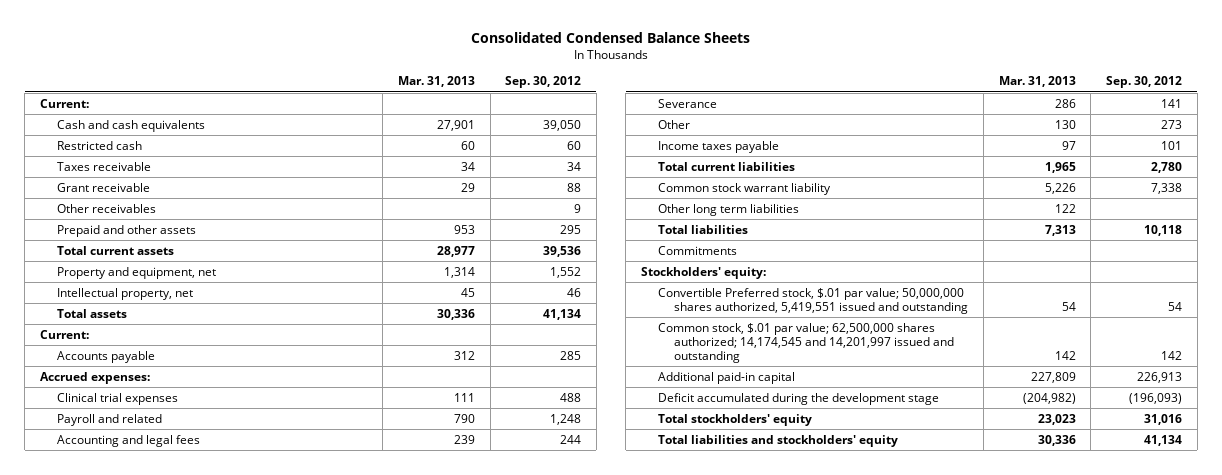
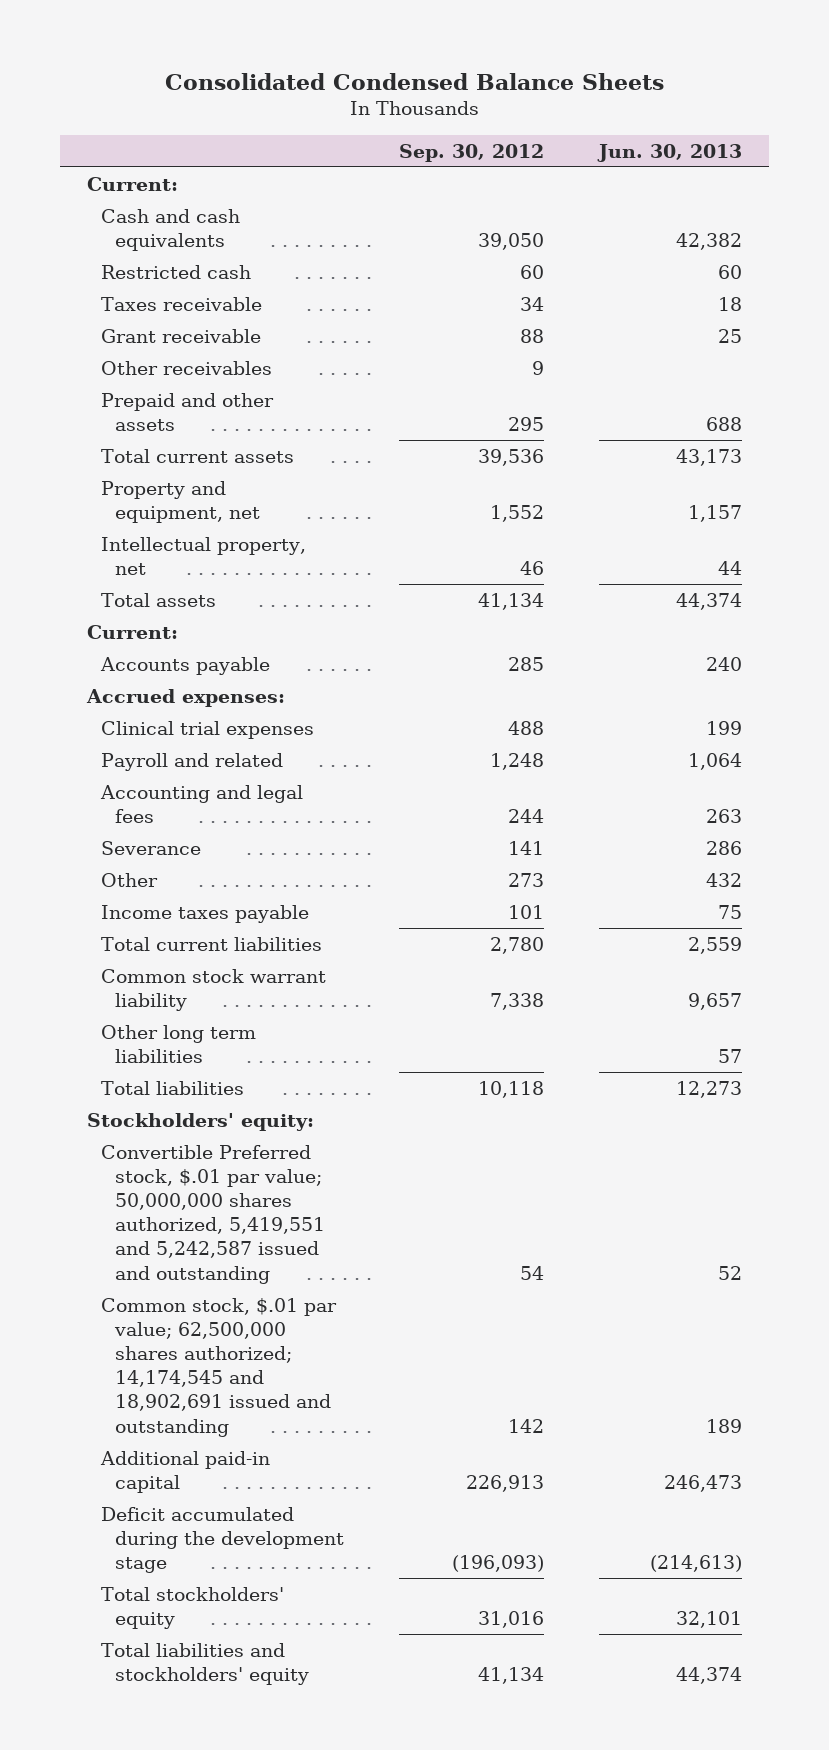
[397,76,475,88] Mar. 31, 2013 -> none
none -> [596,143,742,162] Jun. 30, 2013
[657,245,737,255] Commitments -> none
[657,287,969,314] Convertible Preferred stock, $.01 par value; 50,000,000 shares authorized, 5,419,551 issued and outstanding -> [101,1145,326,1284] Convertible Preferred stock, $.01 par value; 50,000,000 shares authorized, 5,419,551 and 5,242,587 issued and outstanding
[657,322,955,364] Common stock, $.01 par value; 62,500,000 shares authorized; 14,174,545 and 14,201,997 issued and outstanding -> [101,1298,338,1437] Common stock, $.01 par value; 62,500,000 shares authorized; 14,174,545 and 18,902,691 issued and outstanding

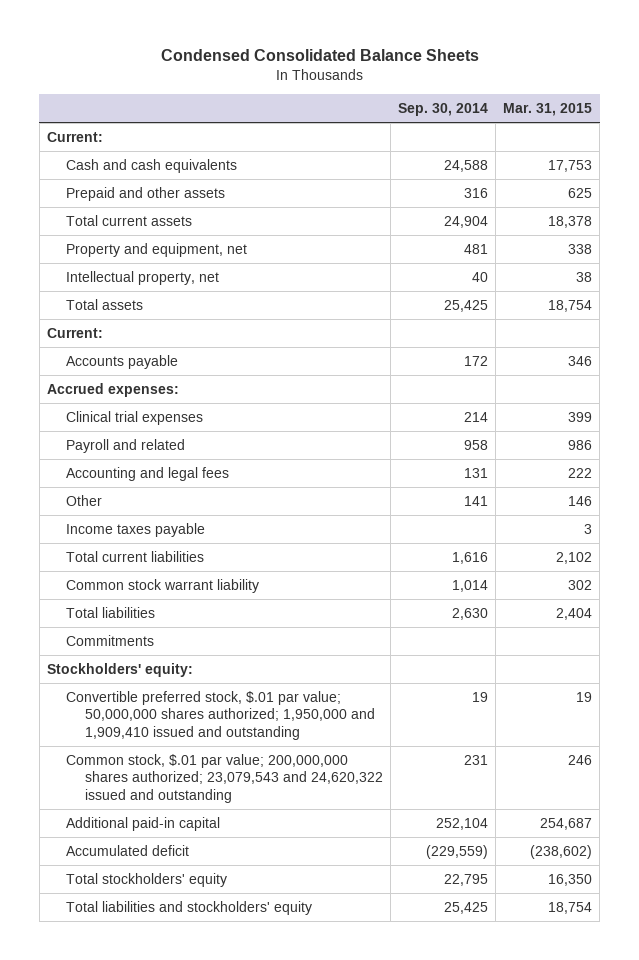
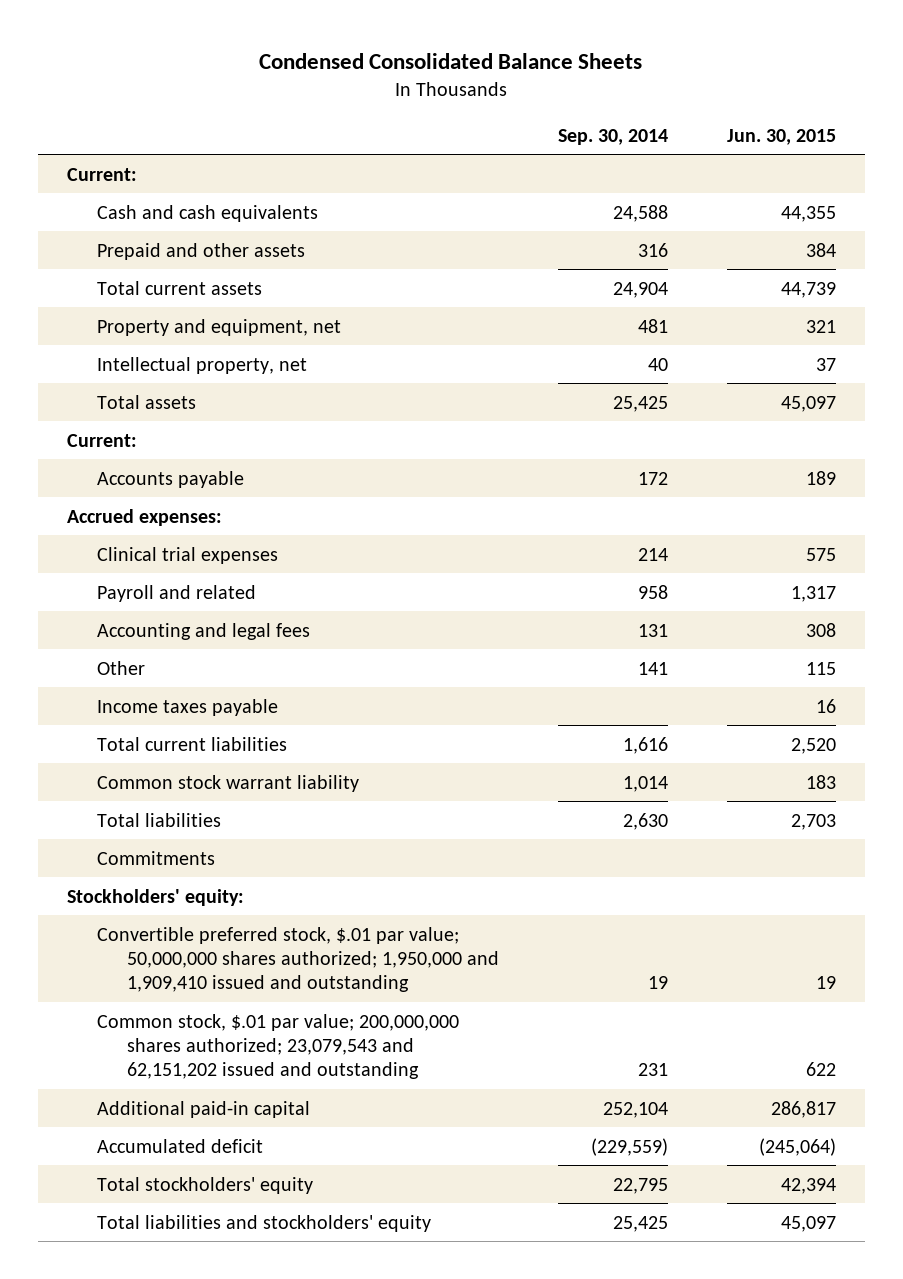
[503,103,593,117] Mar. 31, 2015 -> none
none -> [726,128,836,145] Jun. 30, 2015
[66,753,384,804] Common stock, $.01 par value; 200,000,000 shares authorized; 23,079,543 and 24,620,322 issued and outstanding -> [97,1013,460,1080] Common stock, $.01 par value; 200,000,000 shares authorized; 23,079,543 and 62,151,202 issued and outstanding

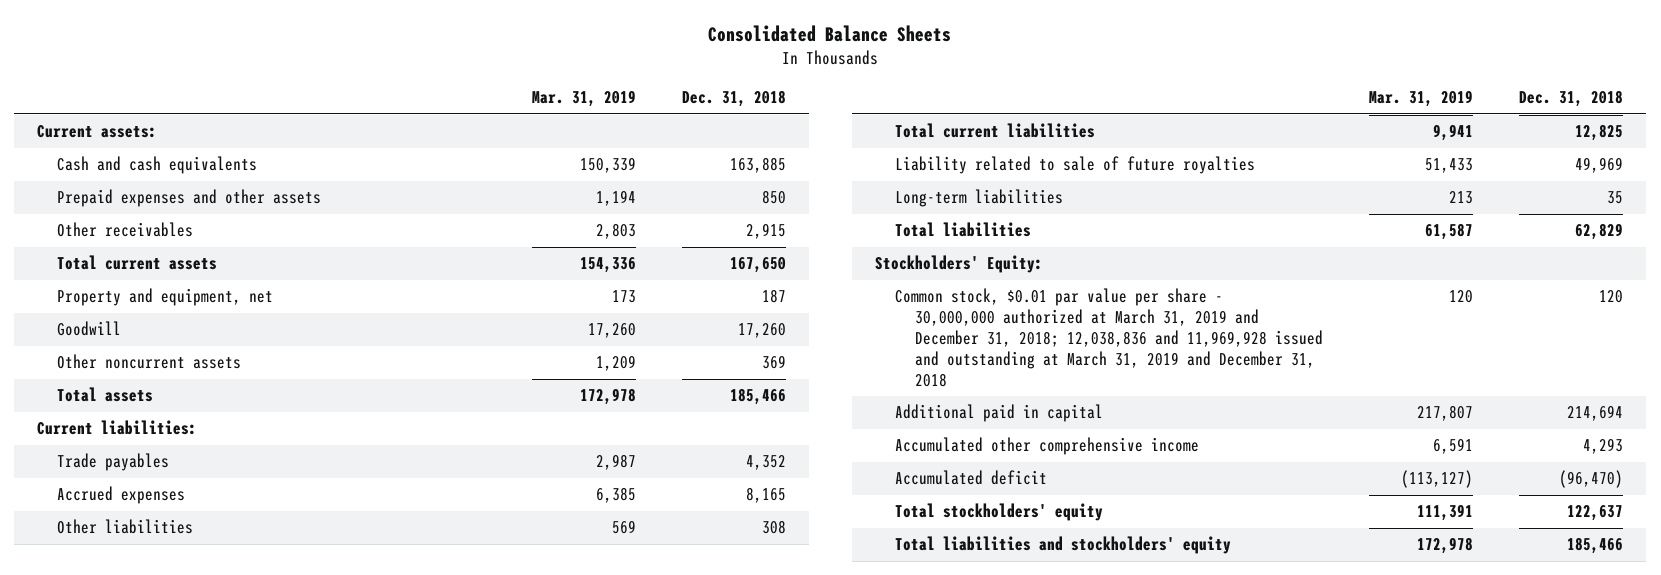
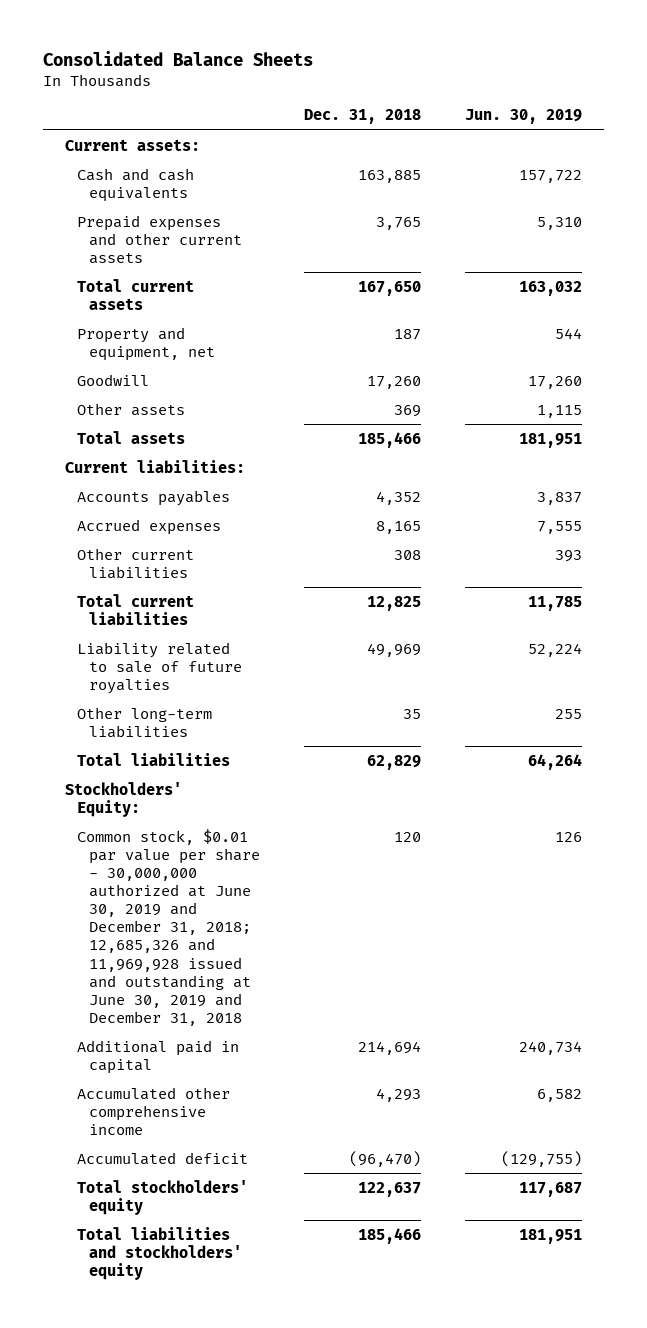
[531,90,636,108] Mar. 31, 2019 -> none
none -> [464,109,582,125] Jun. 30, 2019
[57,222,194,238] Other receivables -> none
[57,189,322,208] Prepaid expenses and other assets -> [77,214,243,265] Prepaid expenses and other current assets
[761,190,786,205] 850 -> [376,216,422,230] 3,765
[57,354,242,370] Other noncurrent assets -> [77,402,186,416] Other assets
[57,453,170,472] Trade payables -> [77,489,231,506] Accounts payables
[57,519,194,535] Other liabilities -> [77,547,195,579] Other current liabilities
[894,189,1063,208] Long-term liabilities -> [77,706,213,738] Other long-term liabilities
[894,288,1323,387] Common stock, $0.01 par value per share - 30,000,000 authorized at March 31, 2019 and December 31, 2018; 12,038,836 and 11,969,928 issued and outstanding at March 31, 2019 and December 31, 2018 -> [77,828,261,1026] Common stock, $0.01 par value per share - 30,000,000 authorized at June 30, 2019 and December 31, 2018; 12,685,326 and 11,969,928 issued and outstanding at June 30, 2019 and December 31, 2018

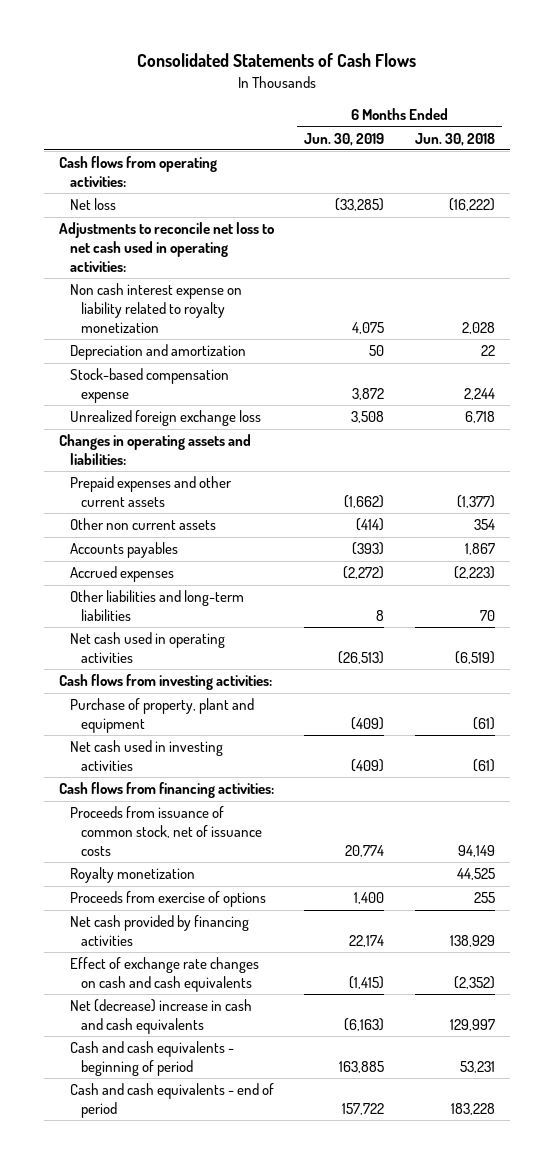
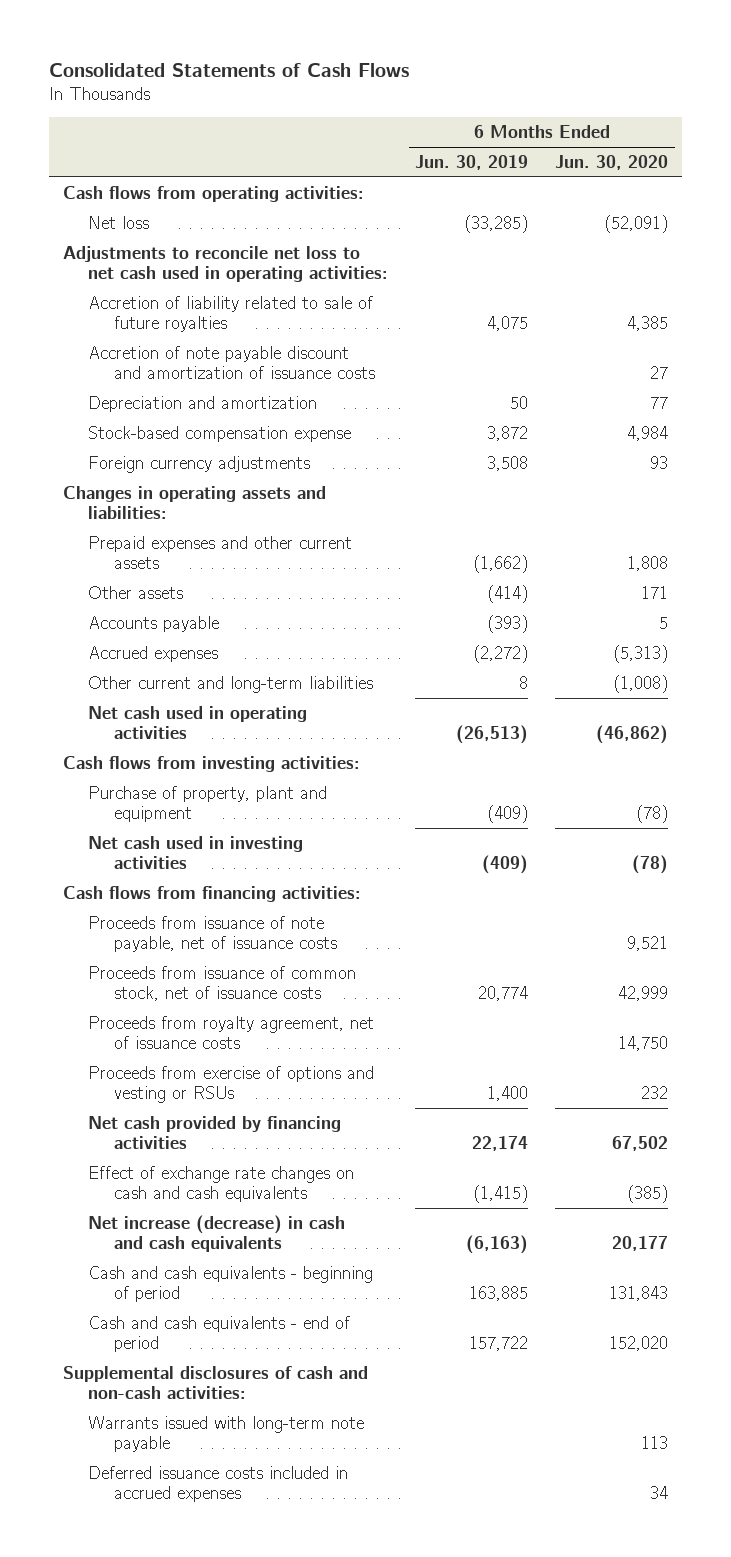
[414,132,495,146] Jun. 30, 2018 -> none
none -> [555,154,669,170] Jun. 30, 2020
[69,283,242,333] Non cash interest expense on liability related to royalty monetization -> [88,295,374,333] Accretion of liability related to sale of future royalties
none -> [88,345,375,380] Accretion of note payable discount and amortization of issuance costs
[69,410,261,427] Unrealized foreign exchange loss -> [88,455,311,473] Foreign currency adjustments
[69,518,216,531] Other non current assets -> [88,585,184,599] Other assets
[69,542,178,559] Accounts payables -> [88,615,220,632] Accounts payable
[69,590,244,622] Other liabilities and long-term liabilities -> [88,675,374,693] Other current and long-term liabilities
none -> [88,915,337,953] Proceeds from issuance of note payable, net of issuance costs
[69,867,195,884] Royalty monetization -> [88,1015,375,1050] Proceeds from royalty agreement, net of issuance costs
[69,891,266,908] Proceeds from exercise of options -> [88,1065,375,1104] Proceeds from exercise of options and vesting or RSUs
[69,999,252,1035] Net (decrease) increase in cash and cash equivalents -> [88,1214,346,1253] Net increase (decrease) in cash and cash equivalents
none -> [62,1365,368,1400] Supplemental disclosures of cash and non-cash activities:
none -> [88,1415,365,1453] Warrants issued with long-term note payable
none -> [88,1465,349,1503] Deferred issuance costs included in accrued expenses

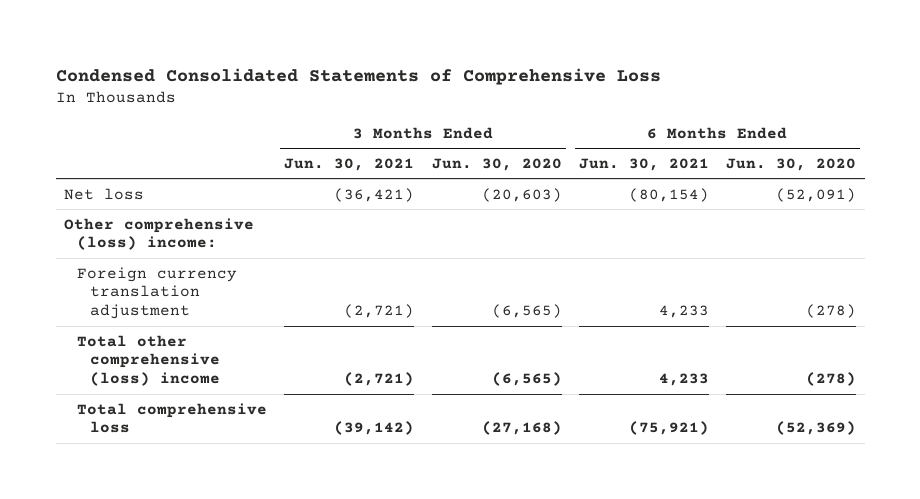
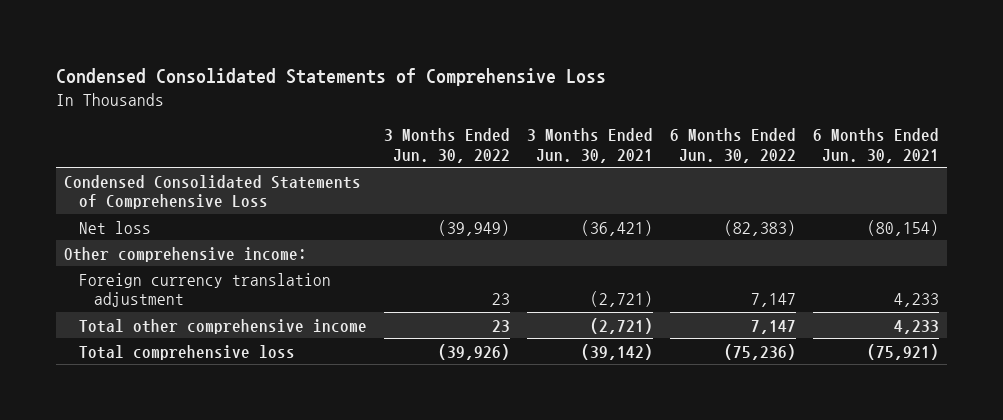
[431,158,562,172] Jun. 30, 2020 -> none
[725,158,856,172] Jun. 30, 2020 -> none
none -> [383,127,510,163] 3 Months Ended Jun. 30, 2022
none -> [669,127,796,163] 6 Months Ended Jun. 30, 2022
none -> [64,174,362,210] Condensed Consolidated Statements of Comprehensive Loss
[64,217,255,251] Other comprehensive (loss) income: -> [64,246,308,262] Other comprehensive income:
[77,334,221,387] Total other comprehensive (loss) income -> [79,318,368,334] Total other comprehensive income

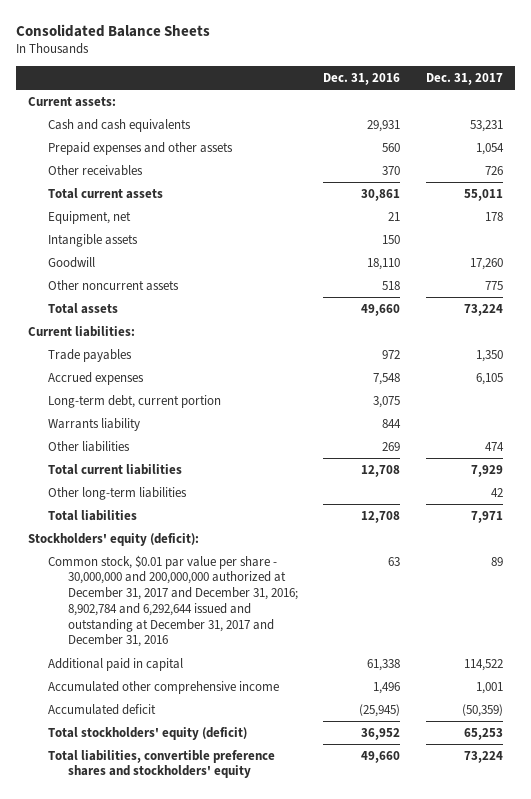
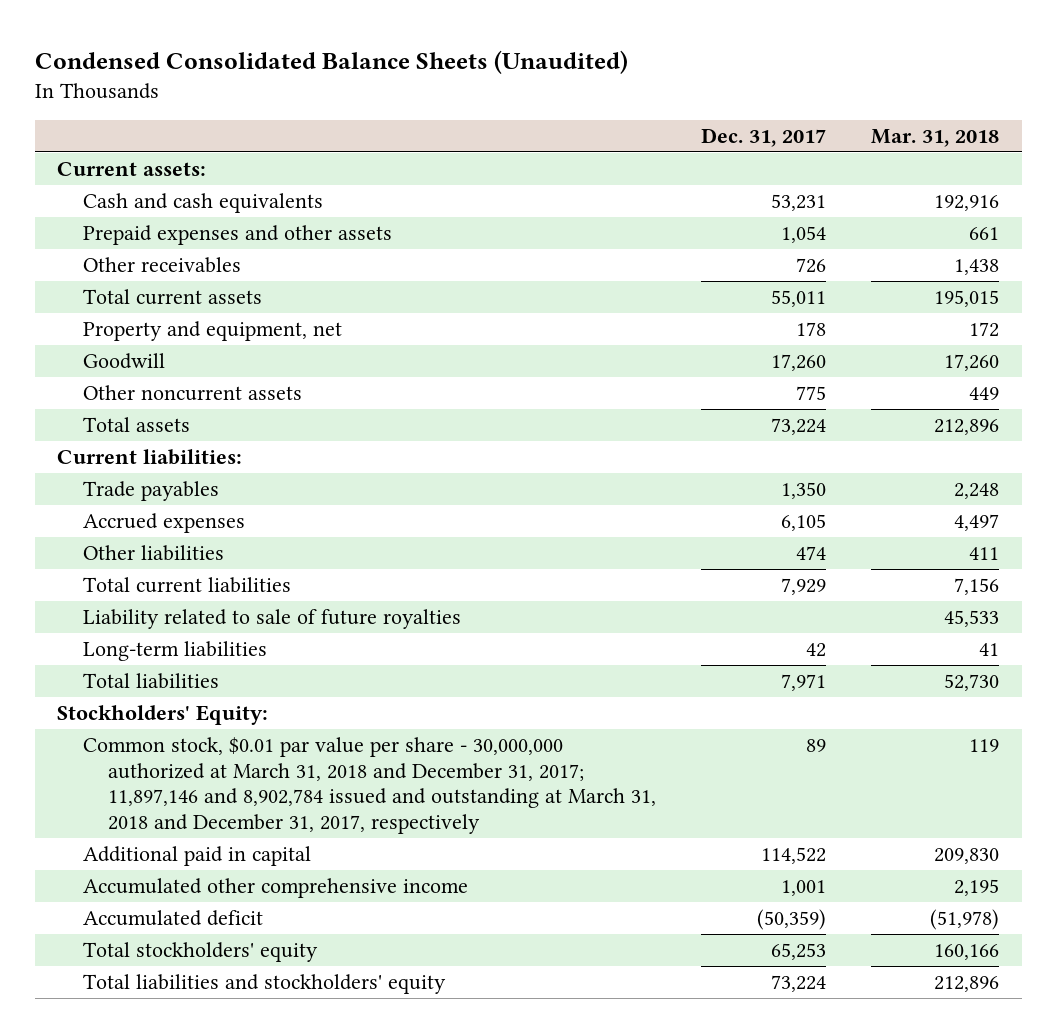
[15,23,210,37] Consolidated Balance Sheets -> [34,49,628,74] Condensed Consolidated Balance Sheets (Unaudited)
[323,73,401,86] Dec. 31, 2016 -> none
none -> [871,129,1000,148] Mar. 31, 2018
[47,233,138,247] Intangible assets -> none
[47,210,131,224] Equipment, net -> [82,320,342,341] Property and equipment, net
[47,394,221,408] Long-term debt, current portion -> none
[47,417,140,431] Warrants liability -> none
none -> [82,608,461,629] Liability related to sale of future royalties
[47,486,187,500] Other long-term liabilities -> [82,640,267,661] Long-term liabilities
[28,532,200,546] Stockholders' equity (deficit): -> [56,704,268,725] Stockholders' Equity:
[47,554,298,648] Common stock, $0.01 par value per share - 30,000,000 and 200,000,000 authorized at December 31, 2017 and December 31, 2016; 8,902,784 and 6,292,644 issued and outstanding at December 31, 2017 and December 31, 2016 -> [82,736,657,834] Common stock, $0.01 par value per share - 30,000,000 authorized at March 31, 2018 and December 31, 2017; 11,897,146 and 8,902,784 issued and outstanding at March 31, 2018 and December 31, 2017, respectively
[47,726,247,740] Total stockholders' equity (deficit) -> [82,941,318,962] Total stockholders' equity
[47,749,275,779] Total liabilities, convertible preference shares and stockholders' equity -> [82,973,446,994] Total liabilities and stockholders' equity

